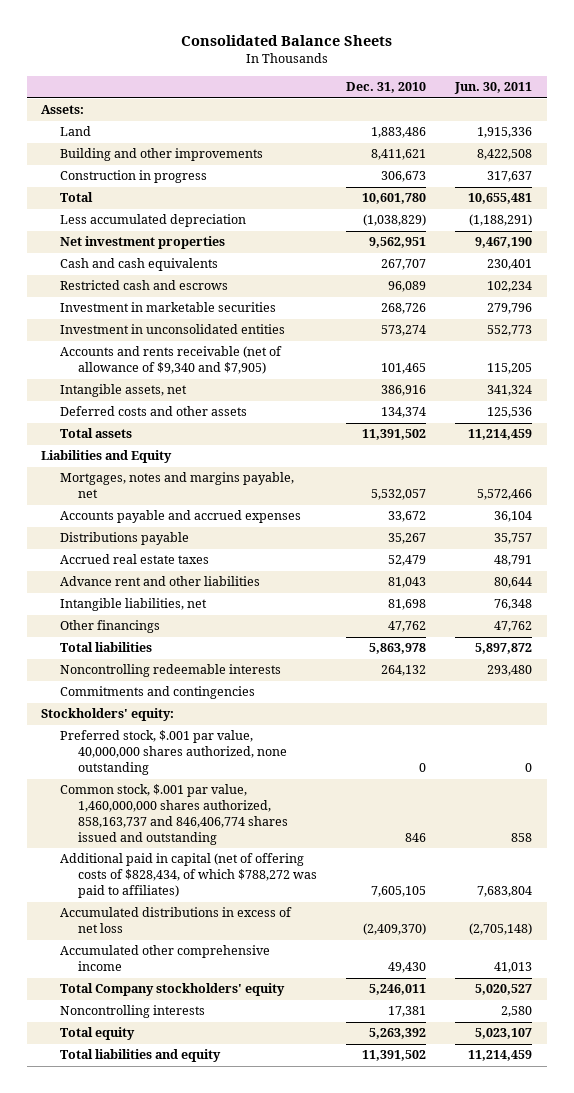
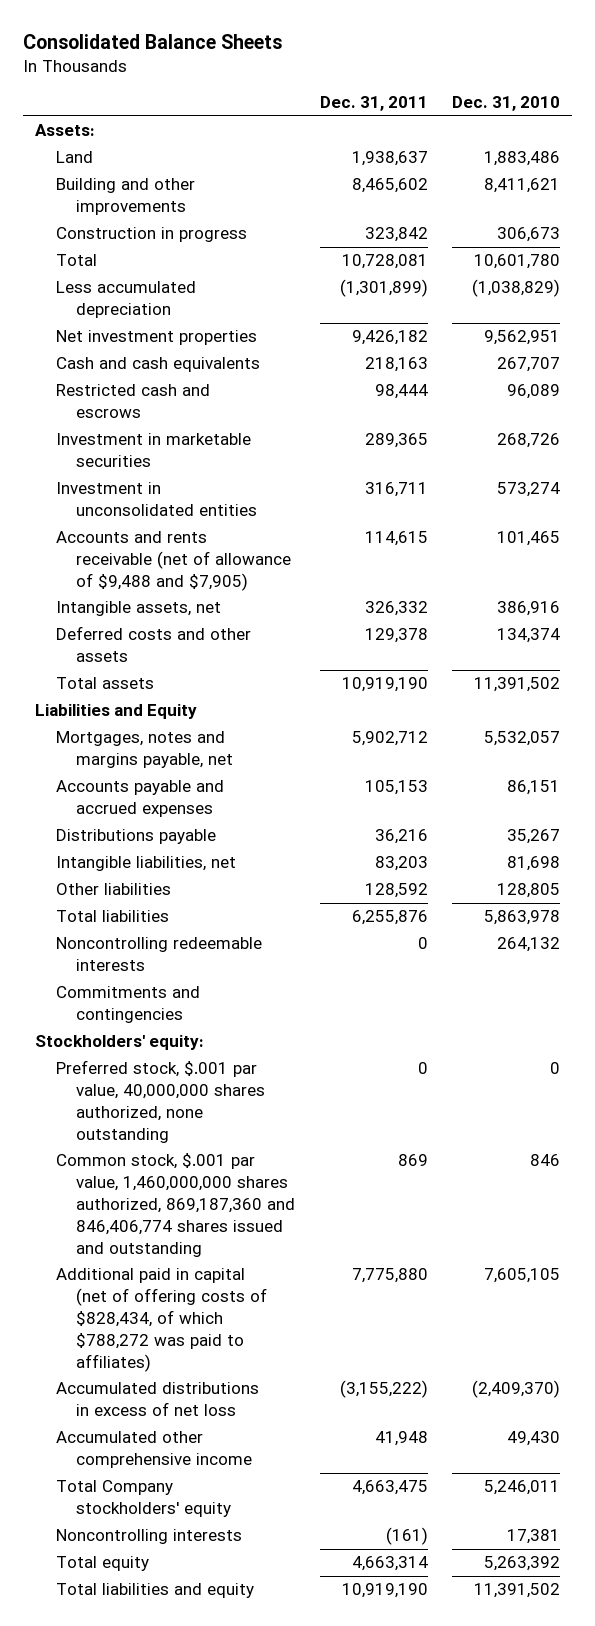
[454,82,533,95] Jun. 30, 2011 -> none
none -> [319,96,428,112] Dec. 31, 2011
[59,346,282,375] Accounts and rents receivable (net of allowance of $9,340 and $7,905) -> [55,531,292,592] Accounts and rents receivable (net of allowance of $9,488 and $7,905)
[388,511,427,523] 33,672 -> [506,780,560,796] 86,151
[59,554,209,565] Accrued real estate taxes -> none
[59,576,260,587] Advance rent and other liabilities -> none
[59,620,160,634] Other financings -> none
none -> [55,883,171,896] Other liabilities
[59,784,288,846] Common stock, $.001 par value, 1,460,000,000 shares authorized, 858,163,737 and 846,406,774 shares issued and outstanding -> [55,1153,296,1258] Common stock, $.001 par value, 1,460,000,000 shares authorized, 869,187,360 and 846,406,774 shares issued and outstanding

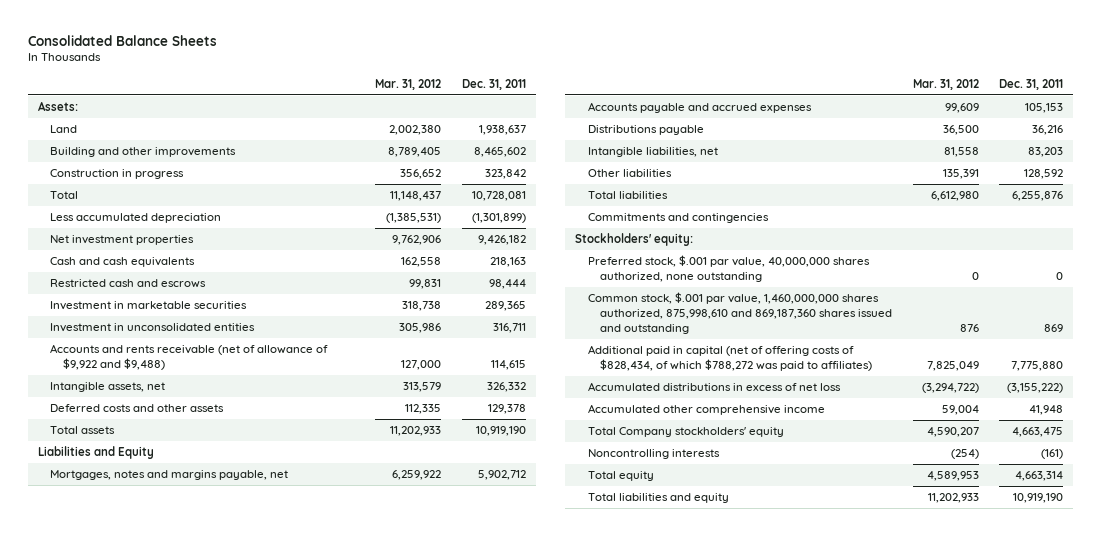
[451,96,560,112] Dec. 31, 2010 -> none
none -> [375,78,442,90] Mar. 31, 2012
[55,531,292,592] Accounts and rents receivable (net of allowance of $9,488 and $7,905) -> [50,344,329,371] Accounts and rents receivable (net of allowance of $9,922 and $9,488)
[55,937,262,972] Noncontrolling redeemable interests -> none
[55,1153,296,1258] Common stock, $.001 par value, 1,460,000,000 shares authorized, 869,187,360 and 846,406,774 shares issued and outstanding -> [587,292,893,334] Common stock, $.001 par value, 1,460,000,000 shares authorized, 875,998,610 and 869,187,360 shares issued and outstanding

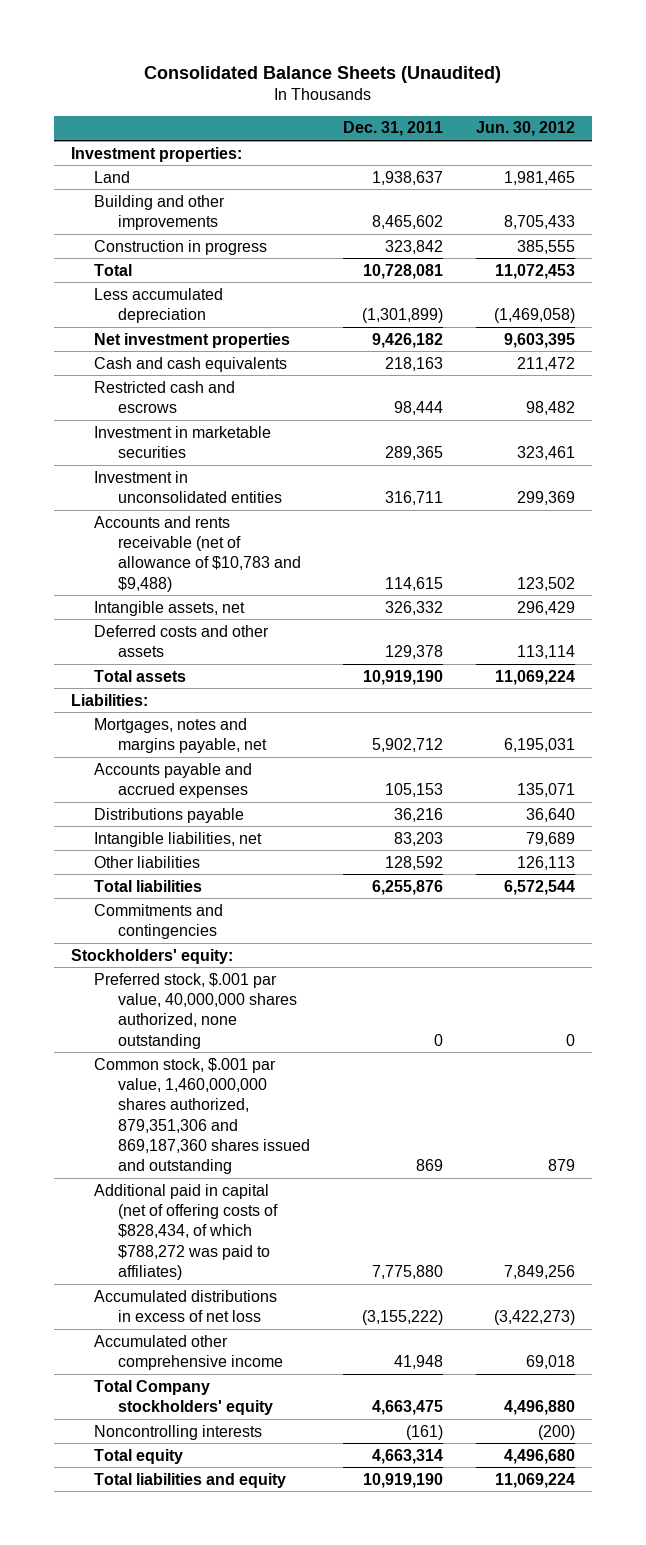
[27,34,217,46] Consolidated Balance Sheets -> [143,65,501,83] Consolidated Balance Sheets (Unaudited)
[375,78,442,90] Mar. 31, 2012 -> none
none -> [476,121,576,137] Jun. 30, 2012
[37,101,78,112] Assets: -> none
none -> [70,146,242,162] Investment properties:
[50,344,329,371] Accounts and rents receivable (net of allowance of $9,922 and $9,488) -> [94,515,301,592] Accounts and rents receivable (net of allowance of $10,783 and $9,488)
[37,446,154,460] Liabilities and Equity -> none
none -> [70,693,148,706] Liabilities:
[587,292,893,334] Common stock, $.001 par value, 1,460,000,000 shares authorized, 875,998,610 and 869,187,360 shares issued and outstanding -> [94,1057,310,1175] Common stock, $.001 par value, 1,460,000,000 shares authorized, 879,351,306 and 869,187,360 shares issued and outstanding

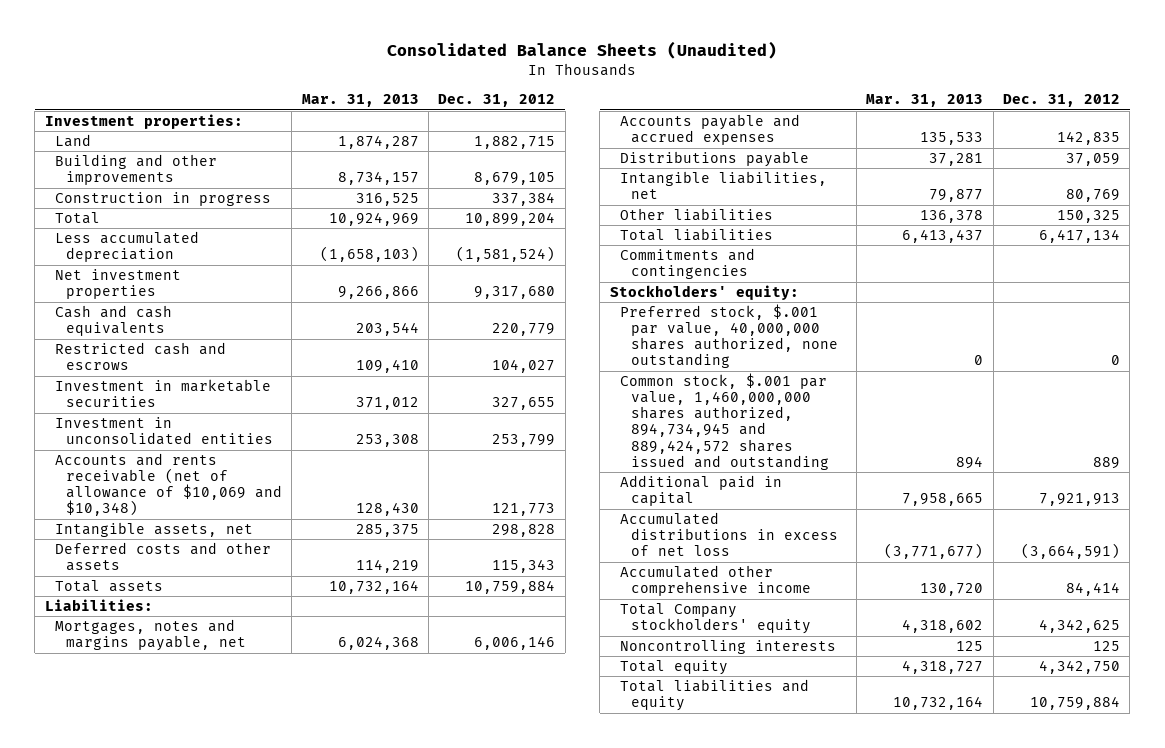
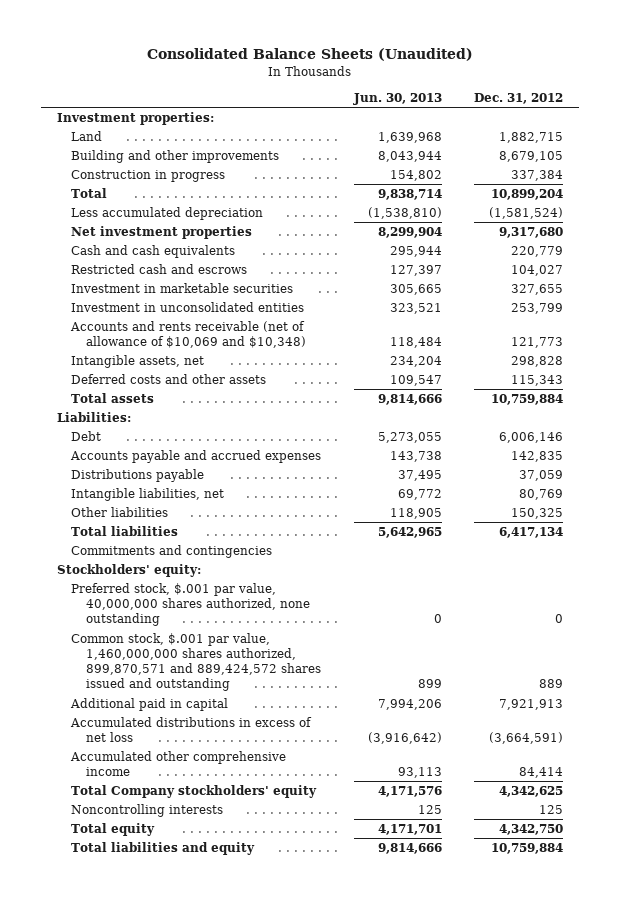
[301,94,419,108] Mar. 31, 2013 -> none
none -> [352,92,442,105] Jun. 30, 2013
[55,619,246,652] Mortgages, notes and margins payable, net -> [71,431,102,442] Debt
[620,373,829,470] Common stock, $.001 par value, 1,460,000,000 shares authorized, 894,734,945 and 889,424,572 shares issued and outstanding -> [71,633,322,692] Common stock, $.001 par value, 1,460,000,000 shares authorized, 899,870,571 and 889,424,572 shares issued and outstanding

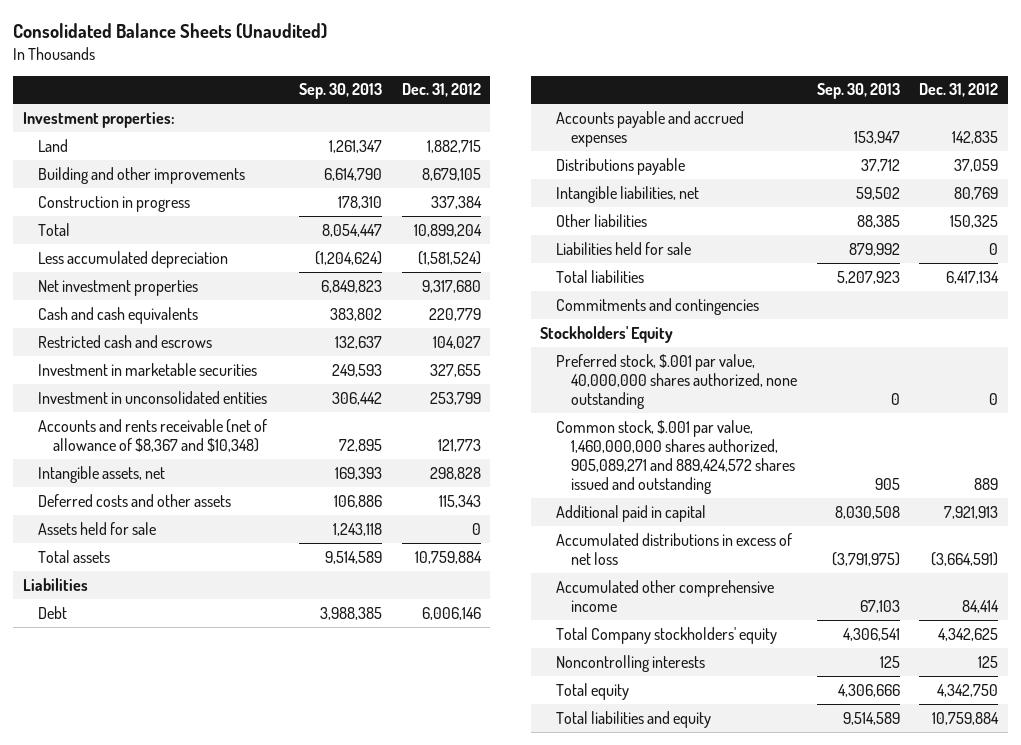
[352,92,442,105] Jun. 30, 2013 -> none
none -> [299,83,383,100] Sep. 30, 2013
[70,321,307,349] Accounts and rents receivable (net of allowance of $10,069 and $10,348) -> [38,418,268,452] Accounts and rents receivable (net of allowance of $8,367 and $10,348)
none -> [38,521,157,535] Assets held for sale
[56,412,131,423] Liabilities: -> [22,577,88,591] Liabilities
none -> [555,241,691,255] Liabilities held for sale
[56,564,201,578] Stockholders' equity: -> [540,325,674,343] Stockholders' Equity
[71,633,322,692] Common stock, $.001 par value, 1,460,000,000 shares authorized, 899,870,571 and 889,424,572 shares issued and outstanding -> [555,419,796,494] Common stock, $.001 par value, 1,460,000,000 shares authorized, 905,089,271 and 889,424,572 shares issued and outstanding

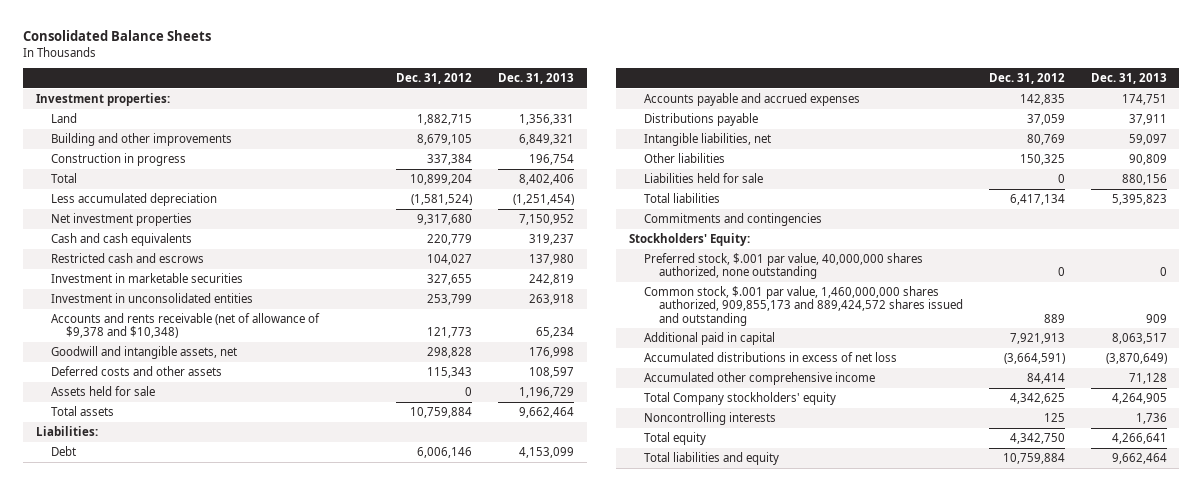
[12,22,327,39] Consolidated Balance Sheets (Unaudited) -> [23,30,212,42] Consolidated Balance Sheets
[299,83,383,100] Sep. 30, 2013 -> none
none -> [498,72,575,84] Dec. 31, 2013
[38,418,268,452] Accounts and rents receivable (net of allowance of $8,367 and $10,348) -> [51,312,321,339] Accounts and rents receivable (net of allowance of $9,378 and $10,348)
[38,465,166,483] Intangible assets, net -> [51,345,238,359] Goodwill and intangible assets, net
[22,577,88,591] Liabilities -> [36,425,99,436] Liabilities:
[540,325,674,343] Stockholders' Equity -> [628,232,750,246] Stockholders' Equity:
[555,419,796,494] Common stock, $.001 par value, 1,460,000,000 shares authorized, 905,089,271 and 889,424,572 shares issued and outstanding -> [643,285,963,326] Common stock, $.001 par value, 1,460,000,000 shares authorized, 909,855,173 and 889,424,572 shares issued and outstanding

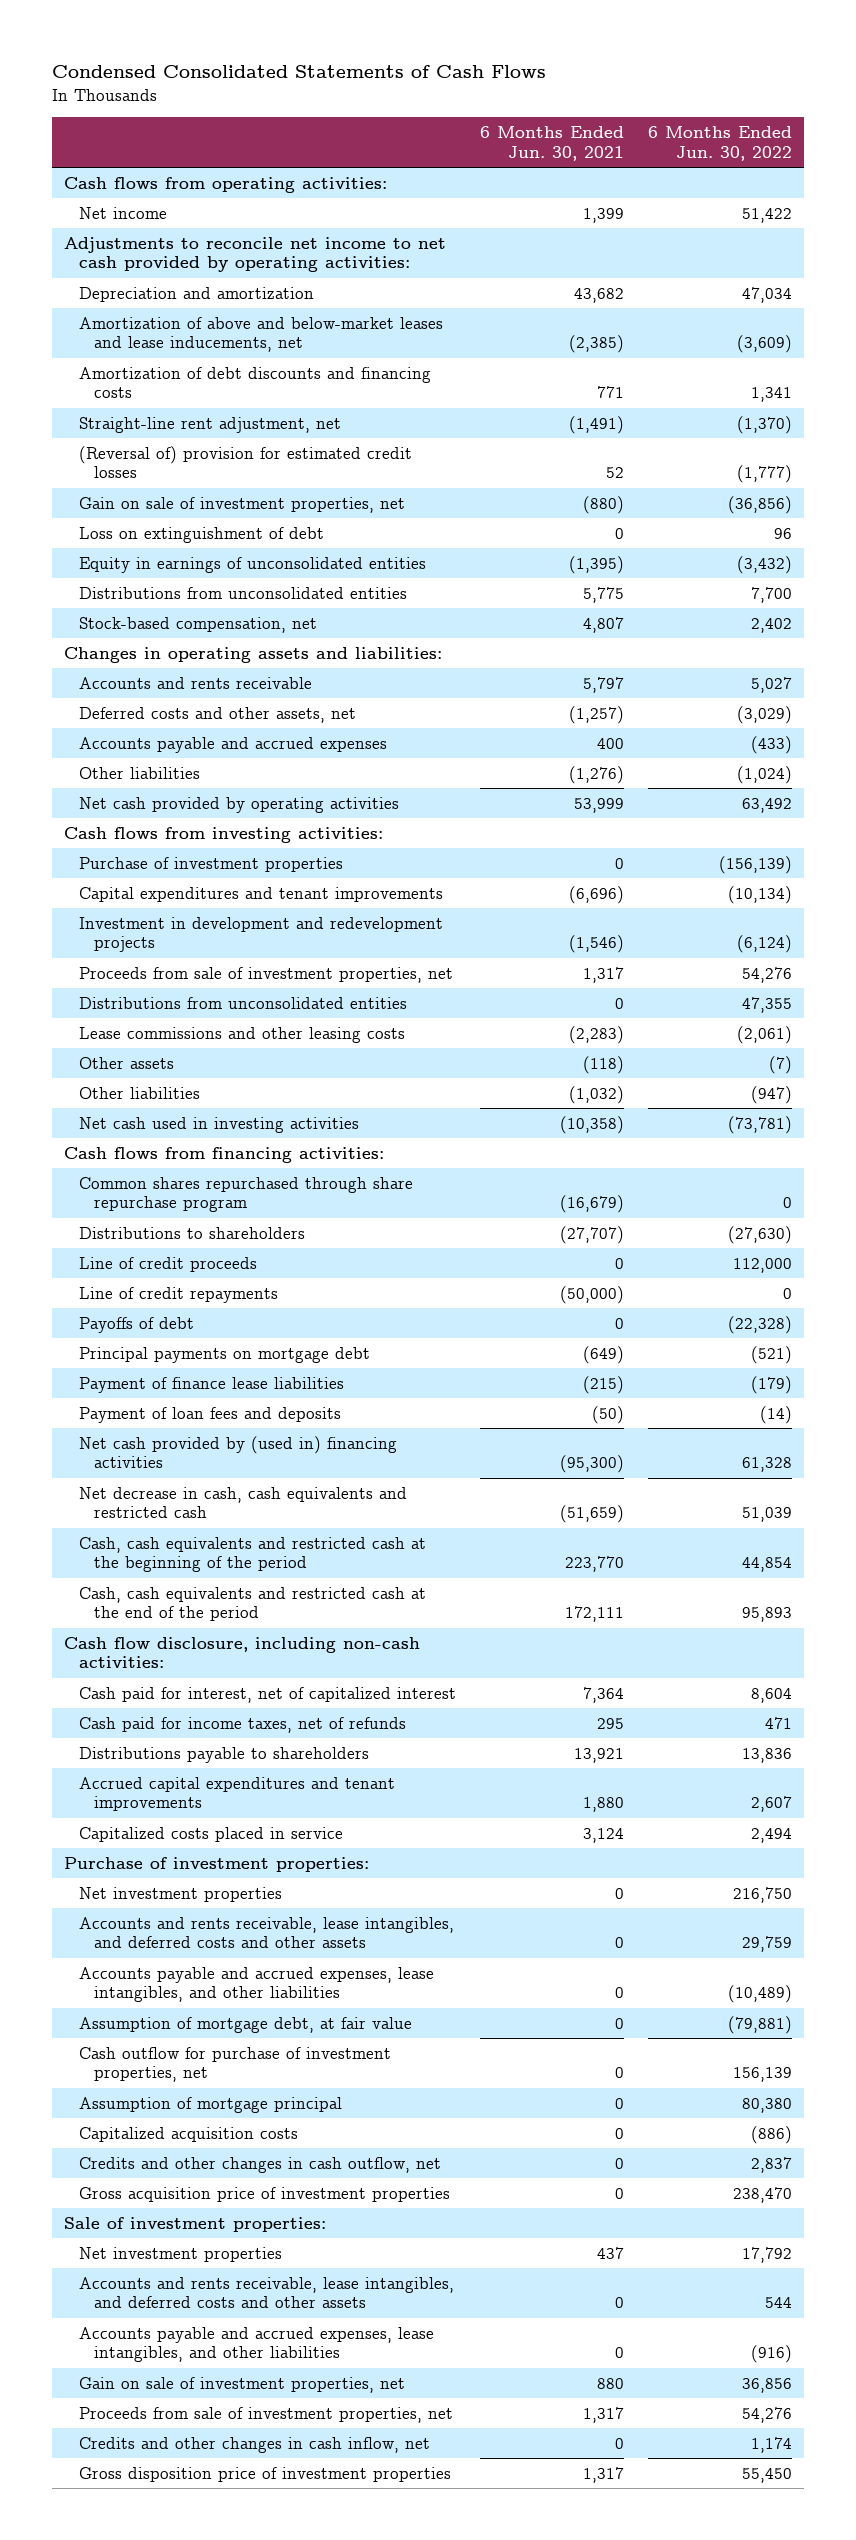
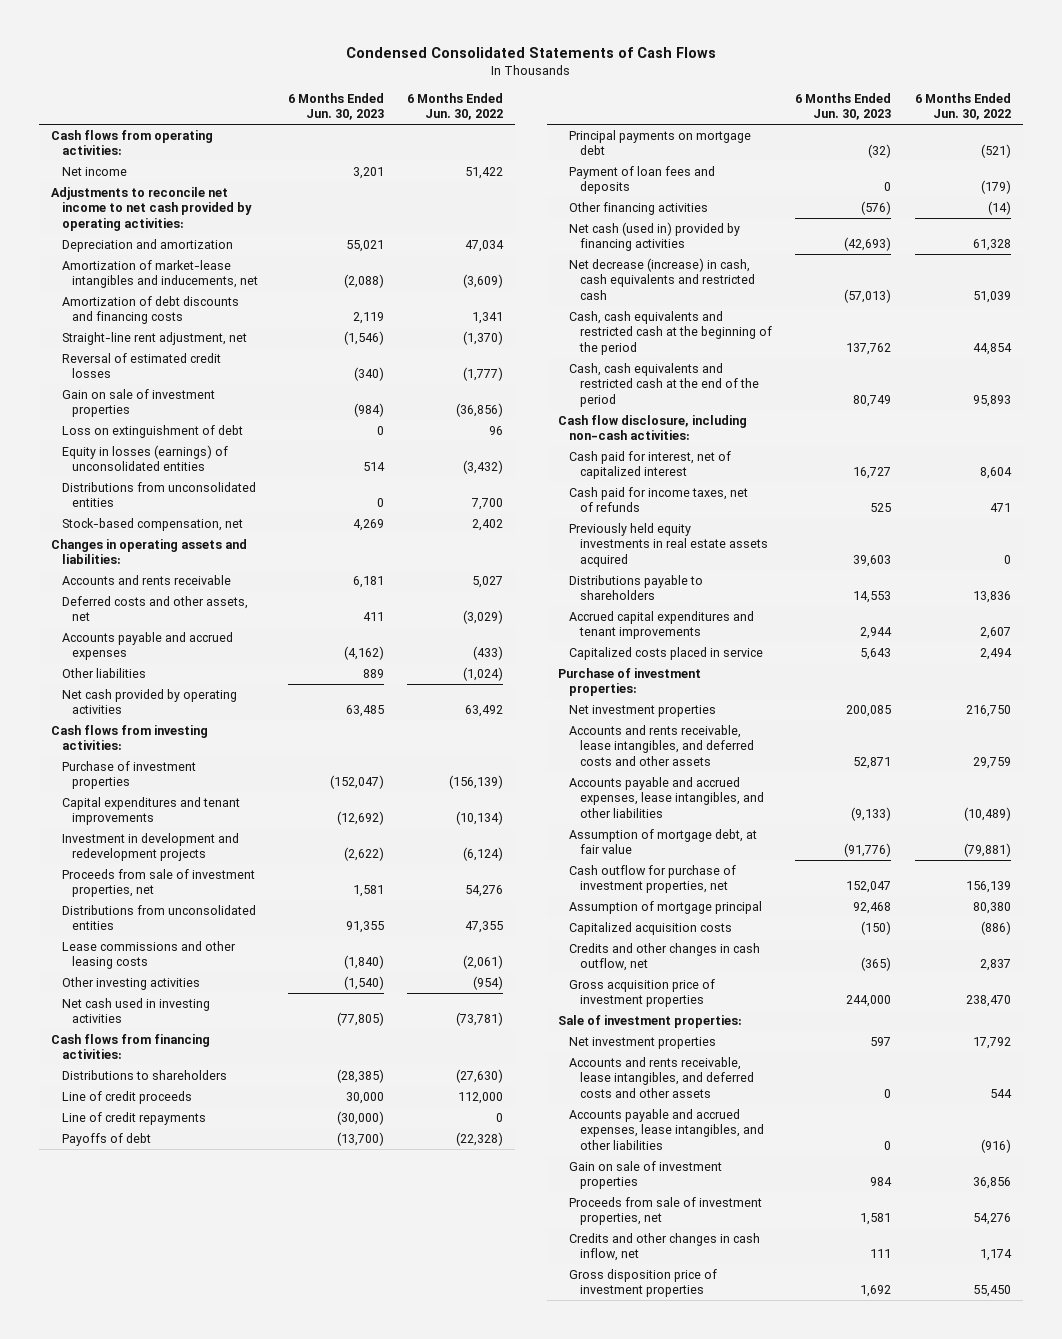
[479,126,624,161] 6 Months Ended Jun. 30, 2021 -> none
none -> [287,92,384,121] 6 Months Ended Jun. 30, 2023
[79,316,444,353] Amortization of above and below-market leases and lease inducements, net -> [61,259,259,289] Amortization of market-lease intangibles and inducements, net
[79,445,413,479] (Reversal of) provision for estimated credit losses -> [61,352,221,379] Reversal of estimated credit losses
[79,496,406,513] Gain on sale of investment properties, net -> [61,388,215,418] Gain on sale of investment properties
[79,556,427,573] Equity in earnings of unconsolidated entities -> [61,444,228,472] Equity in losses (earnings) of unconsolidated entities
[79,1086,201,1099] Other liabilities -> none
[79,1056,175,1069] Other assets -> [61,976,200,990] Other investing activities
[768,1055,792,1074] (7) -> [473,975,504,990] (954)
[79,1176,414,1213] Common shares repurchased through share repurchase program -> none
[79,1376,345,1393] Payment of finance lease liabilities -> none
[759,1405,792,1424] (14) -> [980,180,1011,195] (179)
none -> [569,201,709,215] Other financing activities
[79,1435,398,1469] Net cash provided by (used in) financing activities -> [569,221,741,252] Net cash (used in) provided by financing activities
[79,1486,408,1519] Net decrease in cash, cash equivalents and restricted cash -> [569,257,755,300] Net decrease (increase) in cash, cash equivalents and restricted cash
none -> [569,522,768,567] Previously held equity investments in real estate assets acquired
[79,2376,406,2393] Gain on sale of investment properties, net -> [569,1160,723,1190] Gain on sale of investment properties

